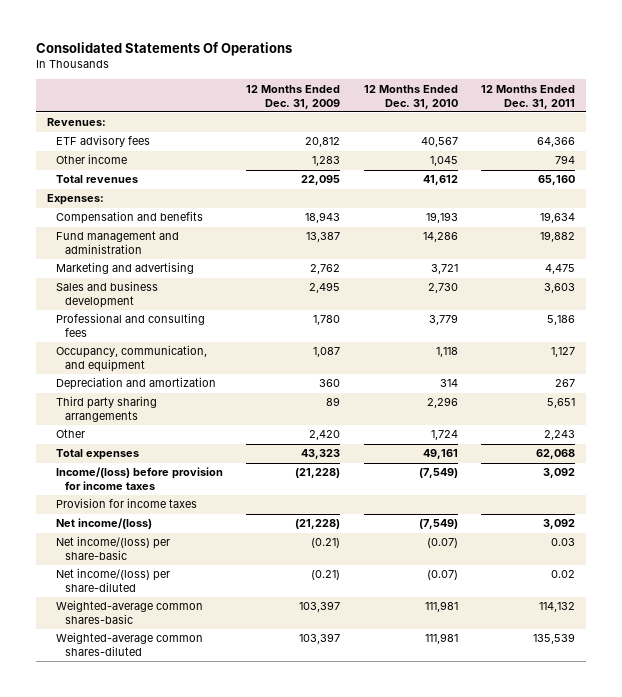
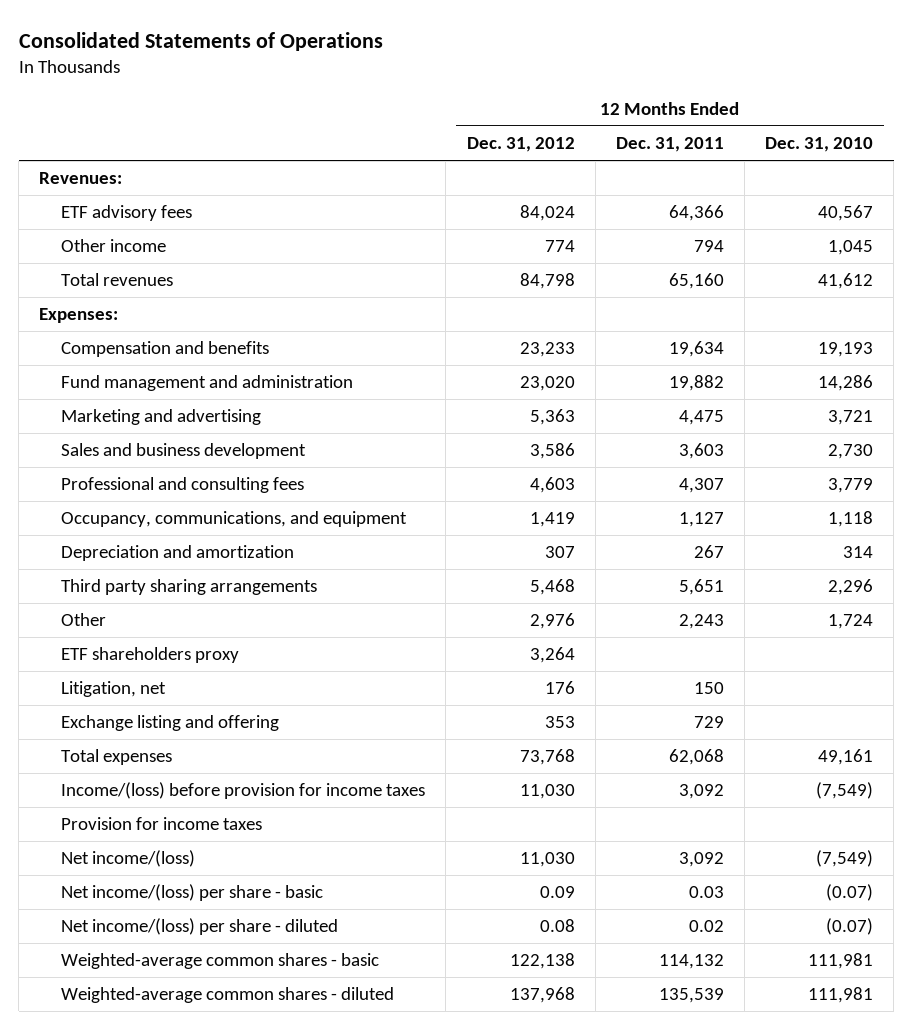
[35,42,292,57] Consolidated Statements Of Operations -> [18,31,383,51] Consolidated Statements of Operations
[246,84,341,109] 12 Months Ended Dec. 31, 2009 -> none
none -> [466,136,575,152] Dec. 31, 2012
[546,315,575,326] 5,186 -> [678,478,724,494] 4,307
[56,345,208,373] Occupancy, communication, and equipment -> [61,511,408,528] Occupancy, communications, and equipment
none -> [61,647,240,664] ETF shareholders proxy
none -> [61,681,167,698] Litigation, net
none -> [61,715,280,732] Exchange listing and offering
[56,536,171,561] Net income/(loss) per share-basic -> [61,884,324,902] Net income/(loss) per share - basic
[56,568,171,593] Net income/(loss) per share-diluted -> [61,918,339,936] Net income/(loss) per share - diluted
[56,600,204,625] Weighted-average common shares-basic -> [61,953,380,970] Weighted-average common shares - basic
[56,632,204,657] Weighted-average common shares-diluted -> [61,987,395,1004] Weighted-average common shares - diluted

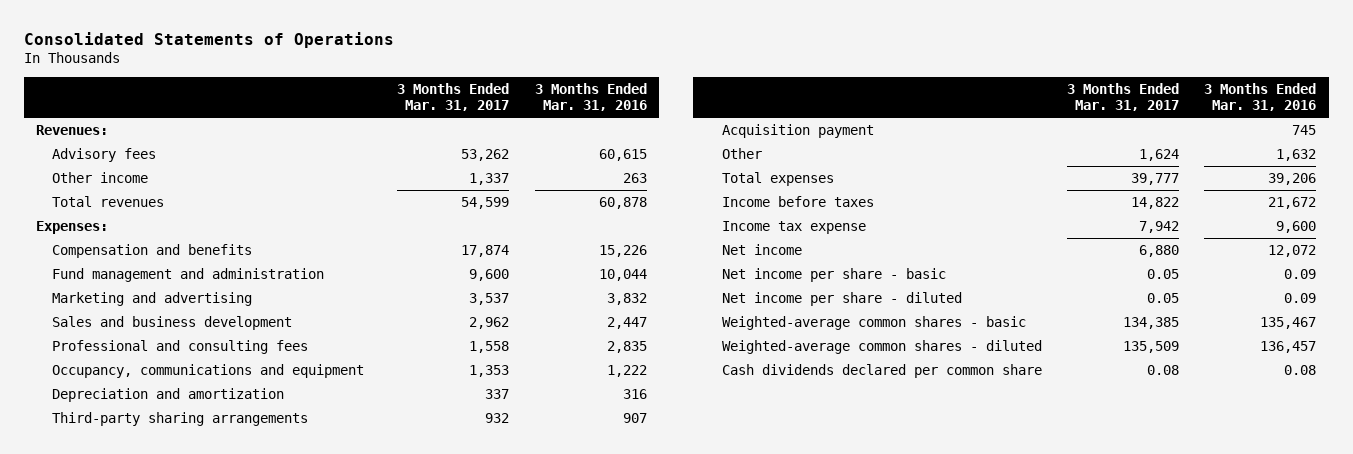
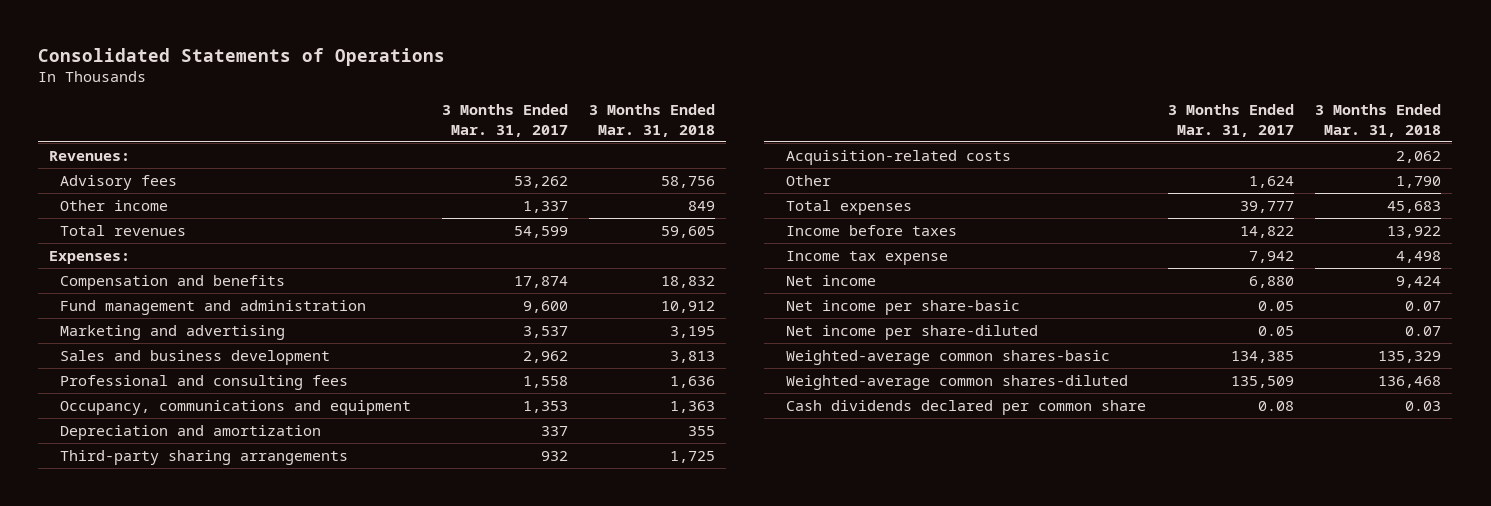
[534,82,647,112] 3 Months Ended Mar. 31, 2016 -> none
none -> [589,104,716,137] 3 Months Ended Mar. 31, 2018
[721,124,874,139] Acquisition payment -> [785,150,1011,166] Acquisition-related costs
[721,268,946,283] Net income per share - basic -> [785,300,1020,316] Net income per share-basic
[721,292,962,307] Net income per share - diluted -> [785,325,1038,341] Net income per share-diluted
[721,316,1026,331] Weighted-average common shares - basic -> [785,350,1110,366] Weighted-average common shares-basic
[721,340,1042,355] Weighted-average common shares - diluted -> [785,375,1128,391] Weighted-average common shares-diluted

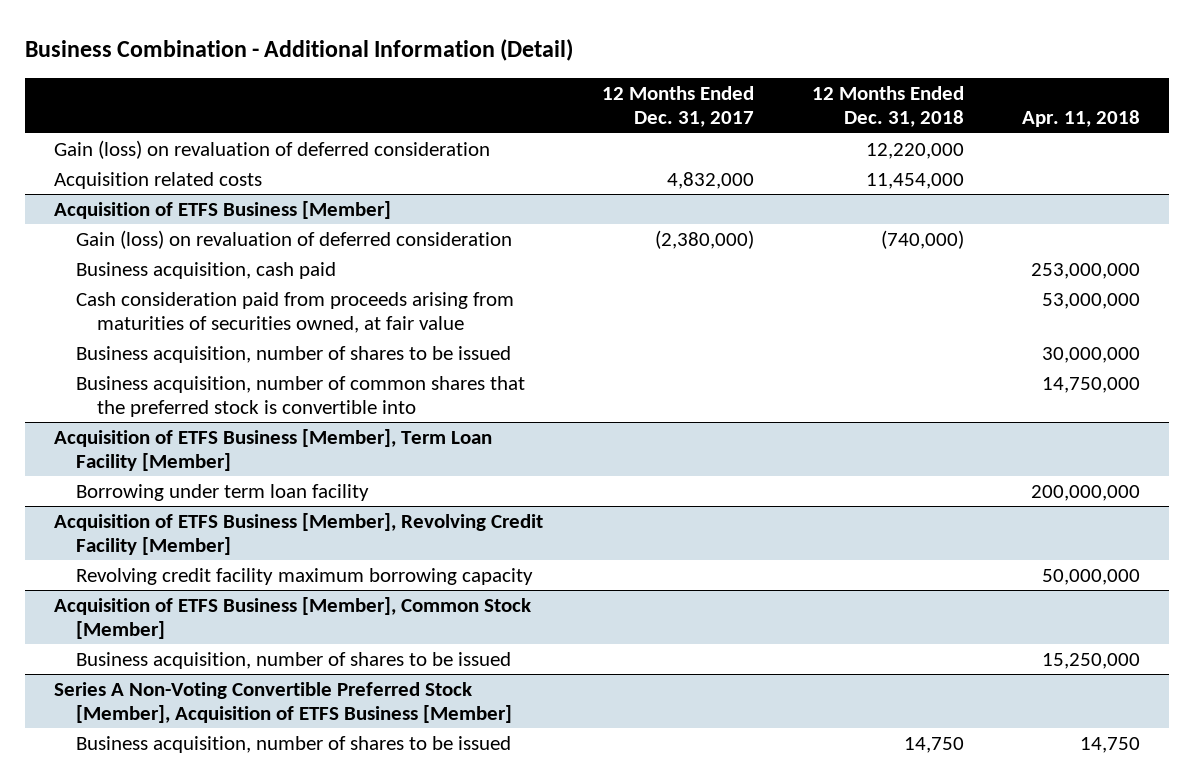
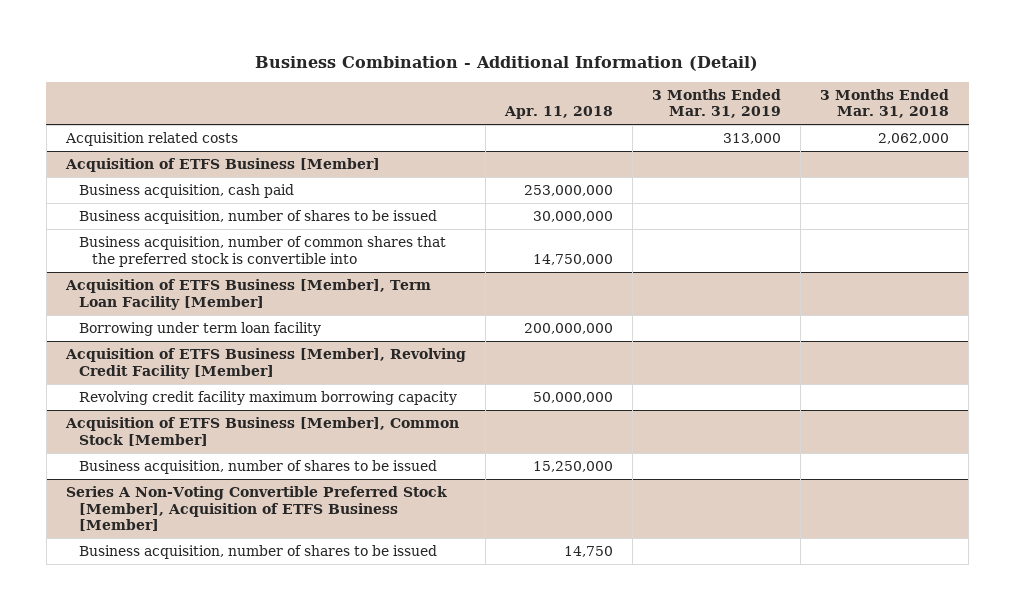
[601,86,754,128] 12 Months Ended Dec. 31, 2017 -> none
[811,86,964,128] 12 Months Ended Dec. 31, 2018 -> none
none -> [652,88,782,119] 3 Months Ended Mar. 31, 2019
none -> [820,88,950,119] 3 Months Ended Mar. 31, 2018
[54,139,491,159] Gain (loss) on revaluation of deferred consideration -> none
[75,229,512,249] Gain (loss) on revaluation of deferred consideration -> none
[75,291,514,334] Cash consideration paid from proceeds arising from maturities of securities owned, at fair value -> none

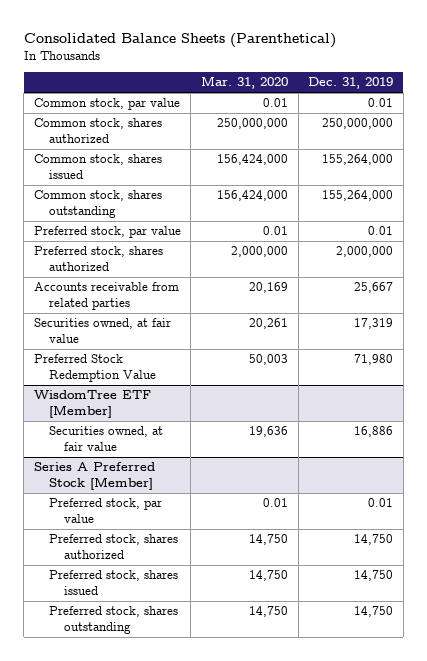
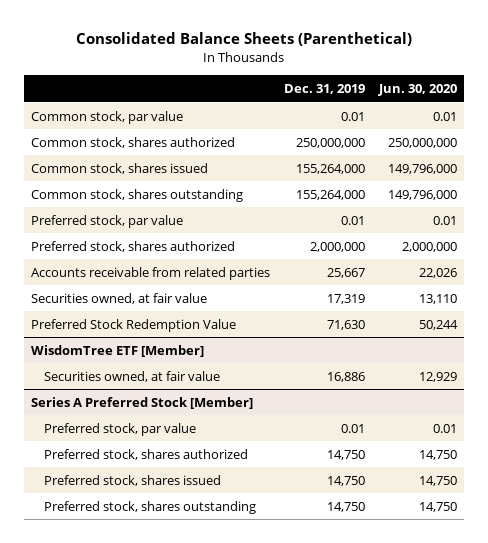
[200,76,288,90] Mar. 31, 2020 -> none
none -> [378,84,458,97] Jun. 30, 2020
[354,354,394,366] 71,980 -> [327,319,366,330] 71,630

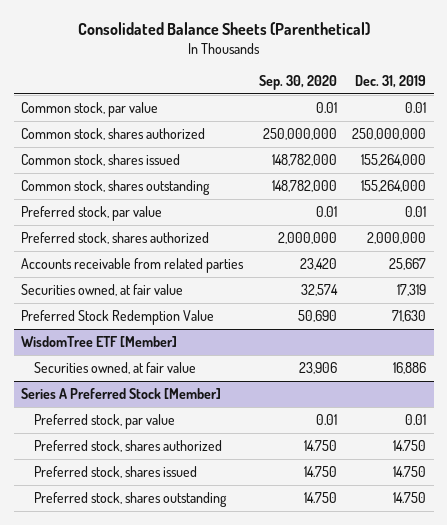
[378,84,458,97] Jun. 30, 2020 -> none
none -> [258,74,337,90] Sep. 30, 2020
[327,449,366,460] 14,750 -> [393,439,427,451] 14.750
[327,475,366,486] 14,750 -> [393,465,427,477] 14.750
[327,501,366,512] 14,750 -> [393,491,427,503] 14.750

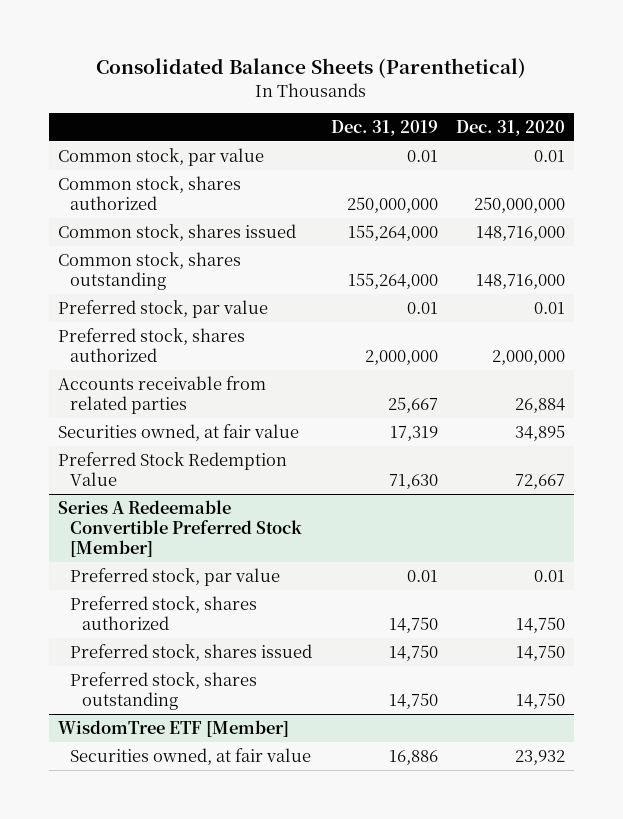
[258,74,337,90] Sep. 30, 2020 -> none
none -> [455,119,565,136] Dec. 31, 2020
none -> [57,499,303,558] Series A Redeemable Convertible Preferred Stock [Member]
none -> [70,567,281,586] Preferred stock, par value
none -> [70,595,258,631] Preferred stock, shares authorized
none -> [70,643,313,661] Preferred stock, shares issued
none -> [70,671,258,711] Preferred stock, shares outstanding
[21,387,222,399] Series A Preferred Stock [Member] -> none
[33,413,175,429] Preferred stock, par value -> none
[33,439,222,452] Preferred stock, shares authorized -> none
[33,465,197,478] Preferred stock, shares issued -> none
[33,491,227,507] Preferred stock, shares outstanding -> none

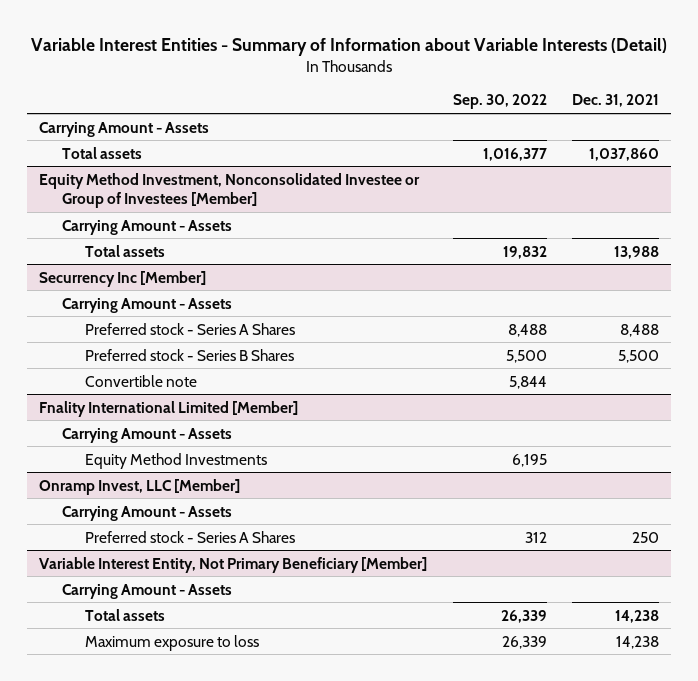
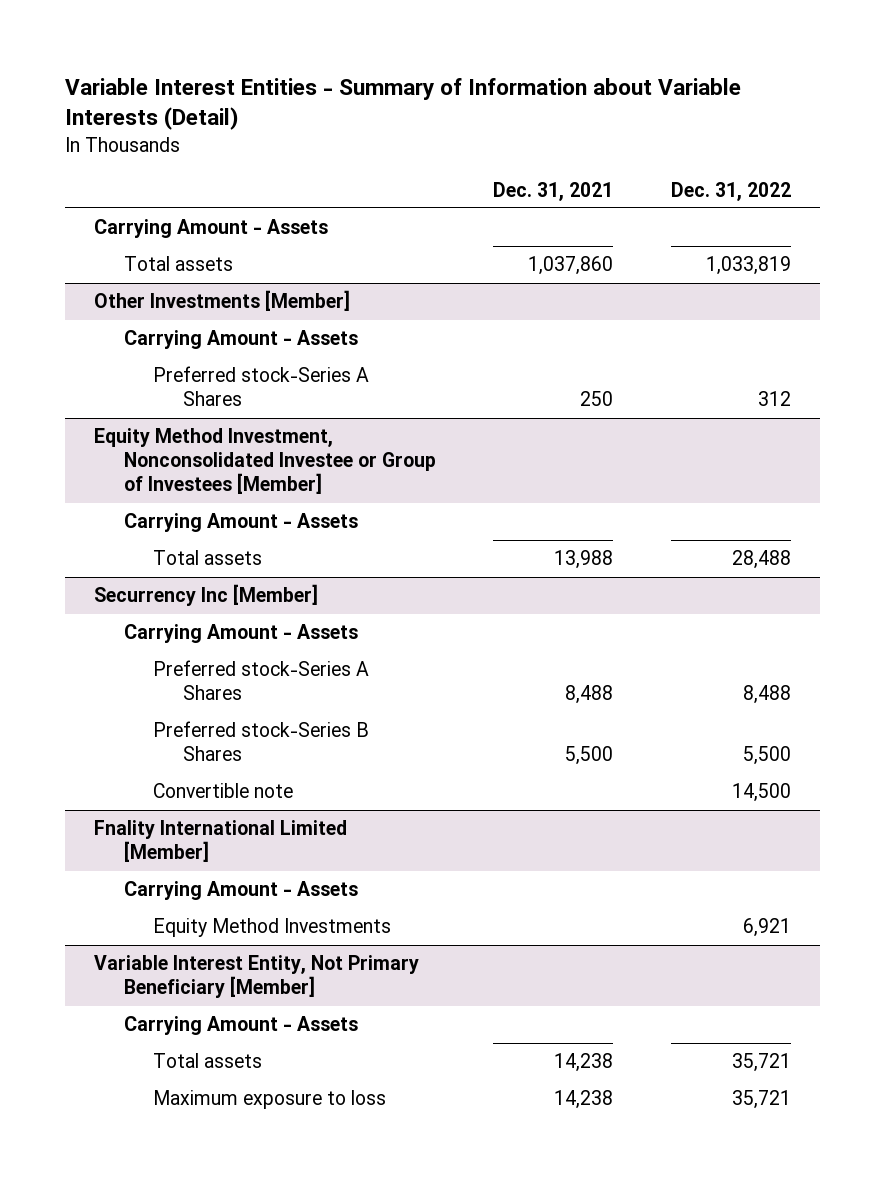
[452,94,547,110] Sep. 30, 2022 -> none
none -> [671,181,792,201] Dec. 31, 2022
none -> [93,290,350,312] Other Investments [Member]
none -> [123,330,358,350] Carrying Amount - Assets
none -> [153,366,370,407] Preferred stock-Series A Shares
[85,322,296,335] Preferred stock - Series A Shares -> [153,660,370,701] Preferred stock-Series A Shares
[85,348,295,361] Preferred stock - Series B Shares -> [153,721,370,762] Preferred stock-Series B Shares
[39,478,241,495] Onramp Invest, LLC [Member] -> none
[62,505,233,521] Carrying Amount - Assets -> none
[85,530,296,543] Preferred stock - Series A Shares -> none

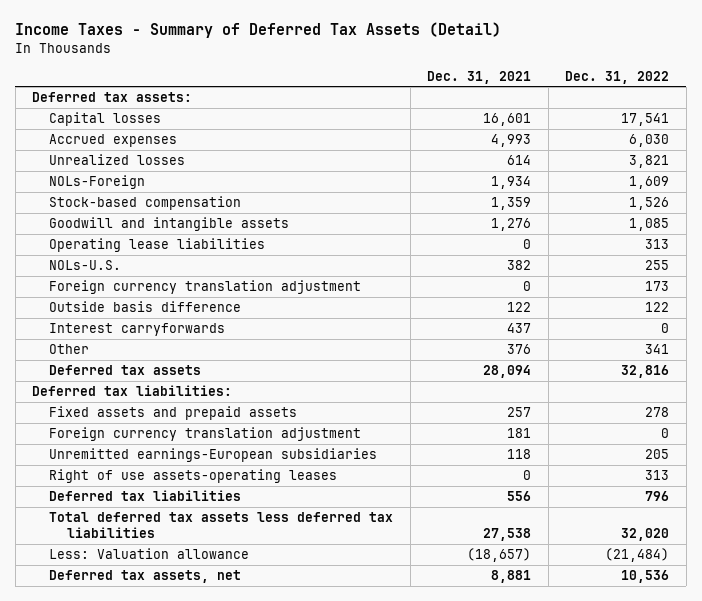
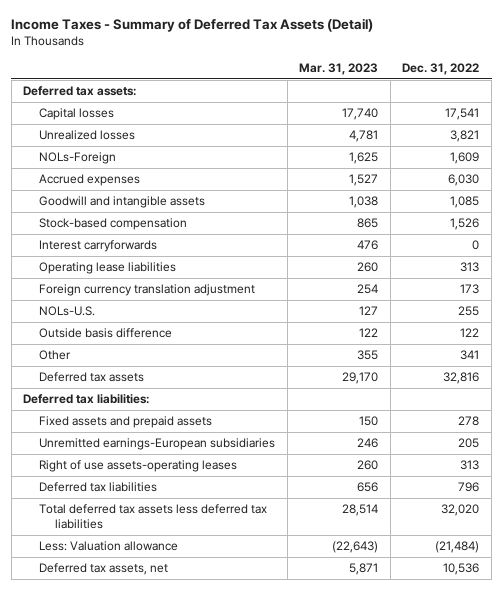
[427,70,532,84] Dec. 31, 2021 -> none
none -> [299,63,379,76] Mar. 31, 2023
[49,134,178,148] Accrued expenses -> [39,174,141,187] Accrued expenses
[49,196,242,211] Stock-based compensation -> [39,218,188,231] Stock-based compensation
[49,323,226,337] Interest carryforwards -> [39,240,158,253] Interest carryforwards
[49,260,122,271] NOLs-U.S. -> [39,306,96,317] NOLs-U.S.
[49,427,362,442] Foreign currency translation adjustment -> none

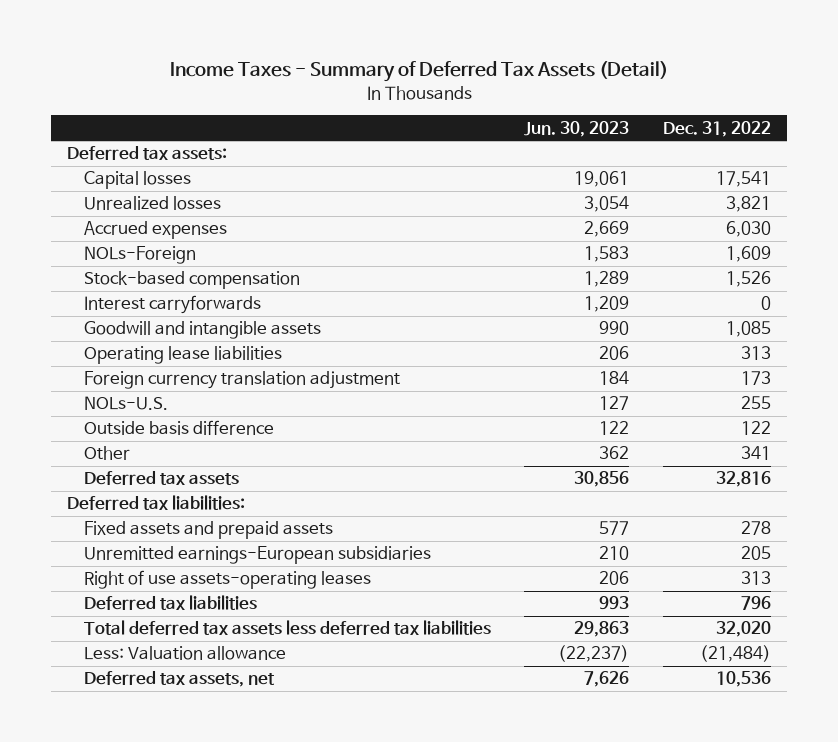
[299,63,379,76] Mar. 31, 2023 -> none
none -> [524,120,630,137] Jun. 30, 2023
[39,152,117,165] NOLs-Foreign -> [83,246,196,265] NOLs-Foreign
[39,196,206,209] Goodwill and intangible assets -> [83,321,321,340] Goodwill and intangible assets

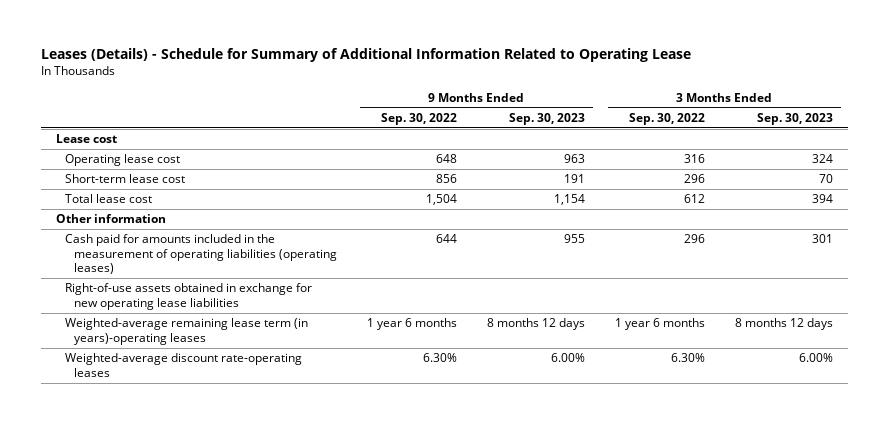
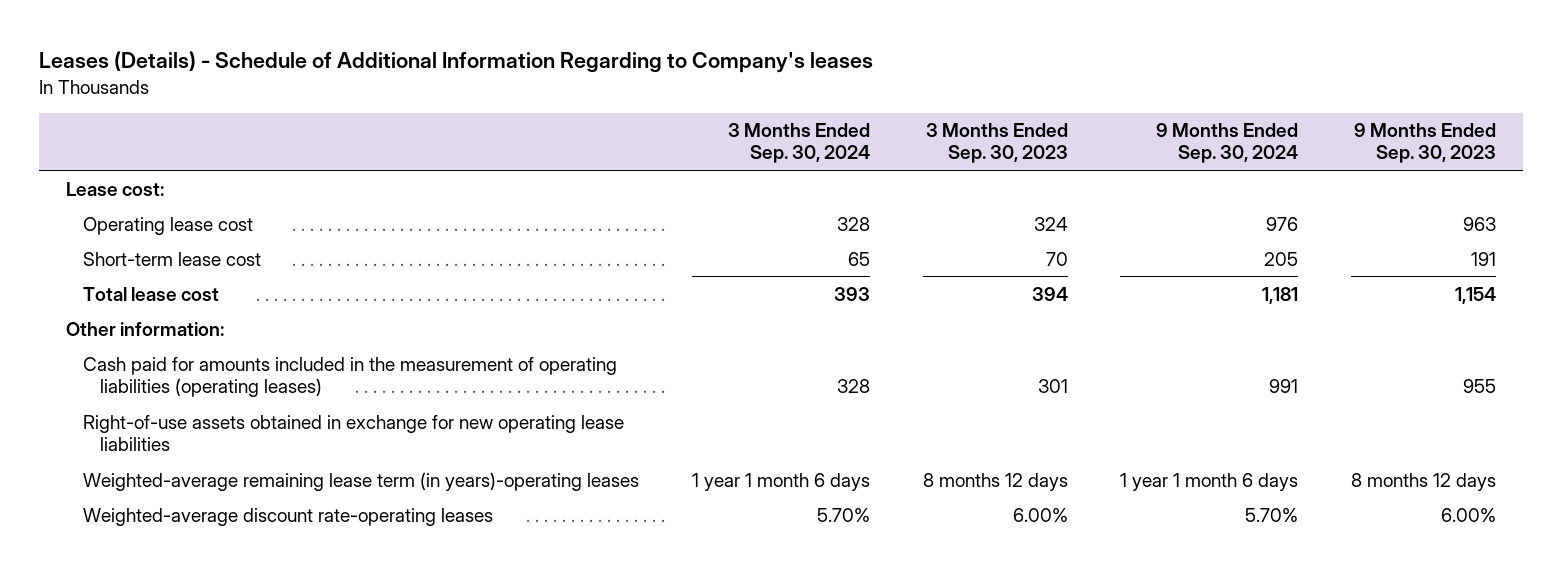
[41,48,692,63] Leases (Details) - Schedule for Summary of Additional Information Related to Operating Lease -> [39,51,874,74] Leases (Details) - Schedule of Additional Information Regarding to Company's leases
[381,112,458,125] Sep. 30, 2022 -> none
[629,112,706,125] Sep. 30, 2022 -> none
none -> [727,123,870,164] 3 Months Ended Sep. 30, 2024
none -> [1156,123,1299,164] 9 Months Ended Sep. 30, 2024
[56,134,118,144] Lease cost -> [65,181,164,196] Lease cost:
[56,214,167,224] Other information -> [65,321,224,336] Other information:

